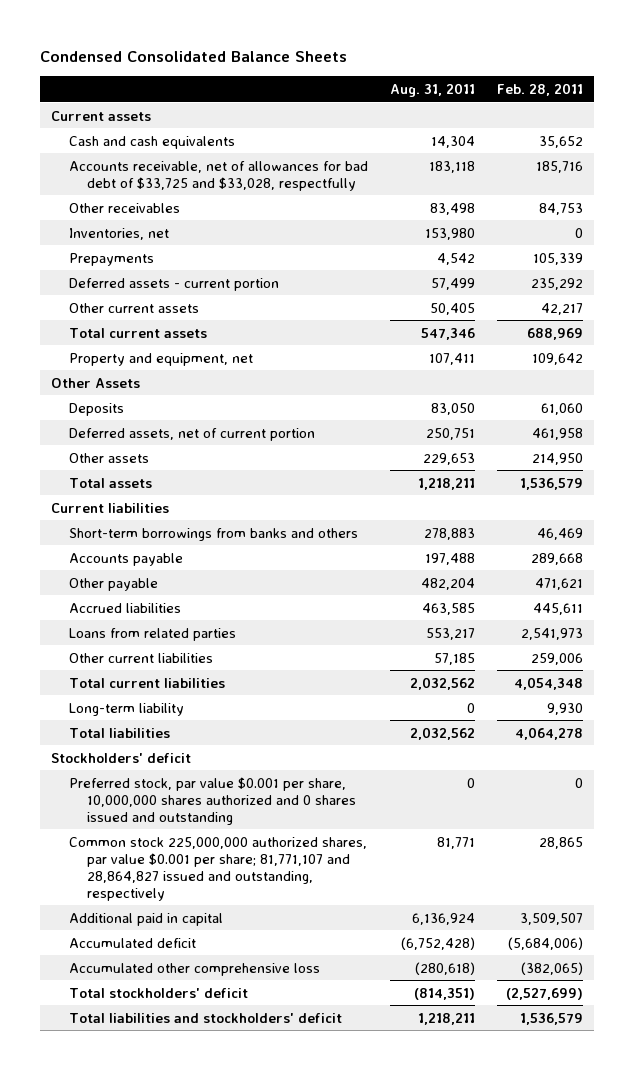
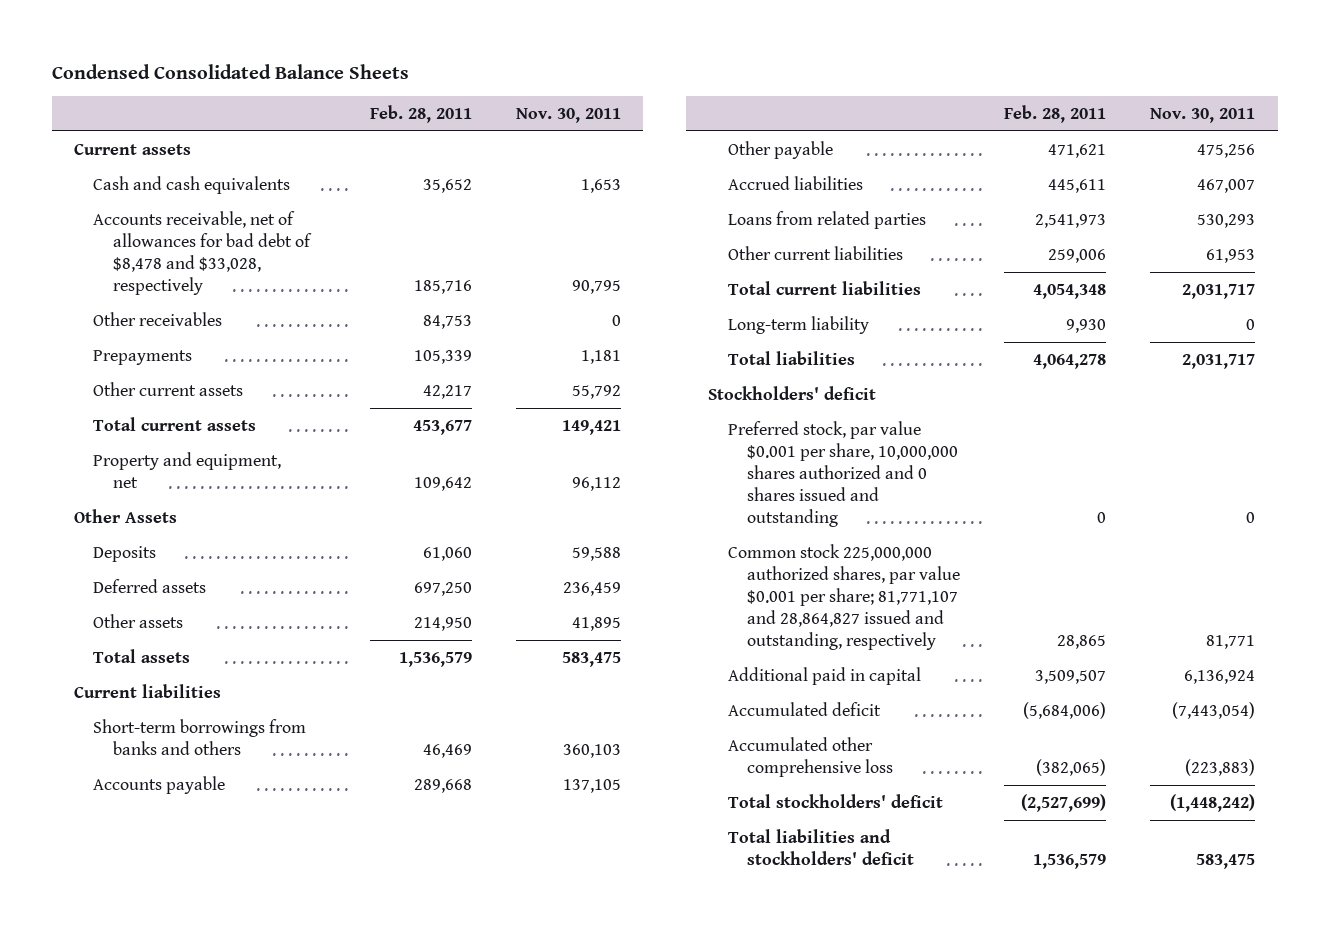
[390,82,476,97] Aug. 31, 2011 -> none
none -> [516,107,622,123] Nov. 30, 2011
[68,160,368,191] Accounts receivable, net of allowances for bad debt of $33,725 and $33,028, respectfully -> [93,210,312,295] Accounts receivable, net of allowances for bad debt of $8,478 and $33,028, respectively
[68,227,169,240] Inventories, net -> none
[68,277,279,291] Deferred assets - current portion -> none
[527,327,584,340] 688,969 -> [412,419,472,435] 453,677
[68,427,315,441] Deferred assets, net of current portion -> [93,578,207,593] Deferred assets
[532,427,584,440] 461,958 -> [413,581,472,596] 697,250

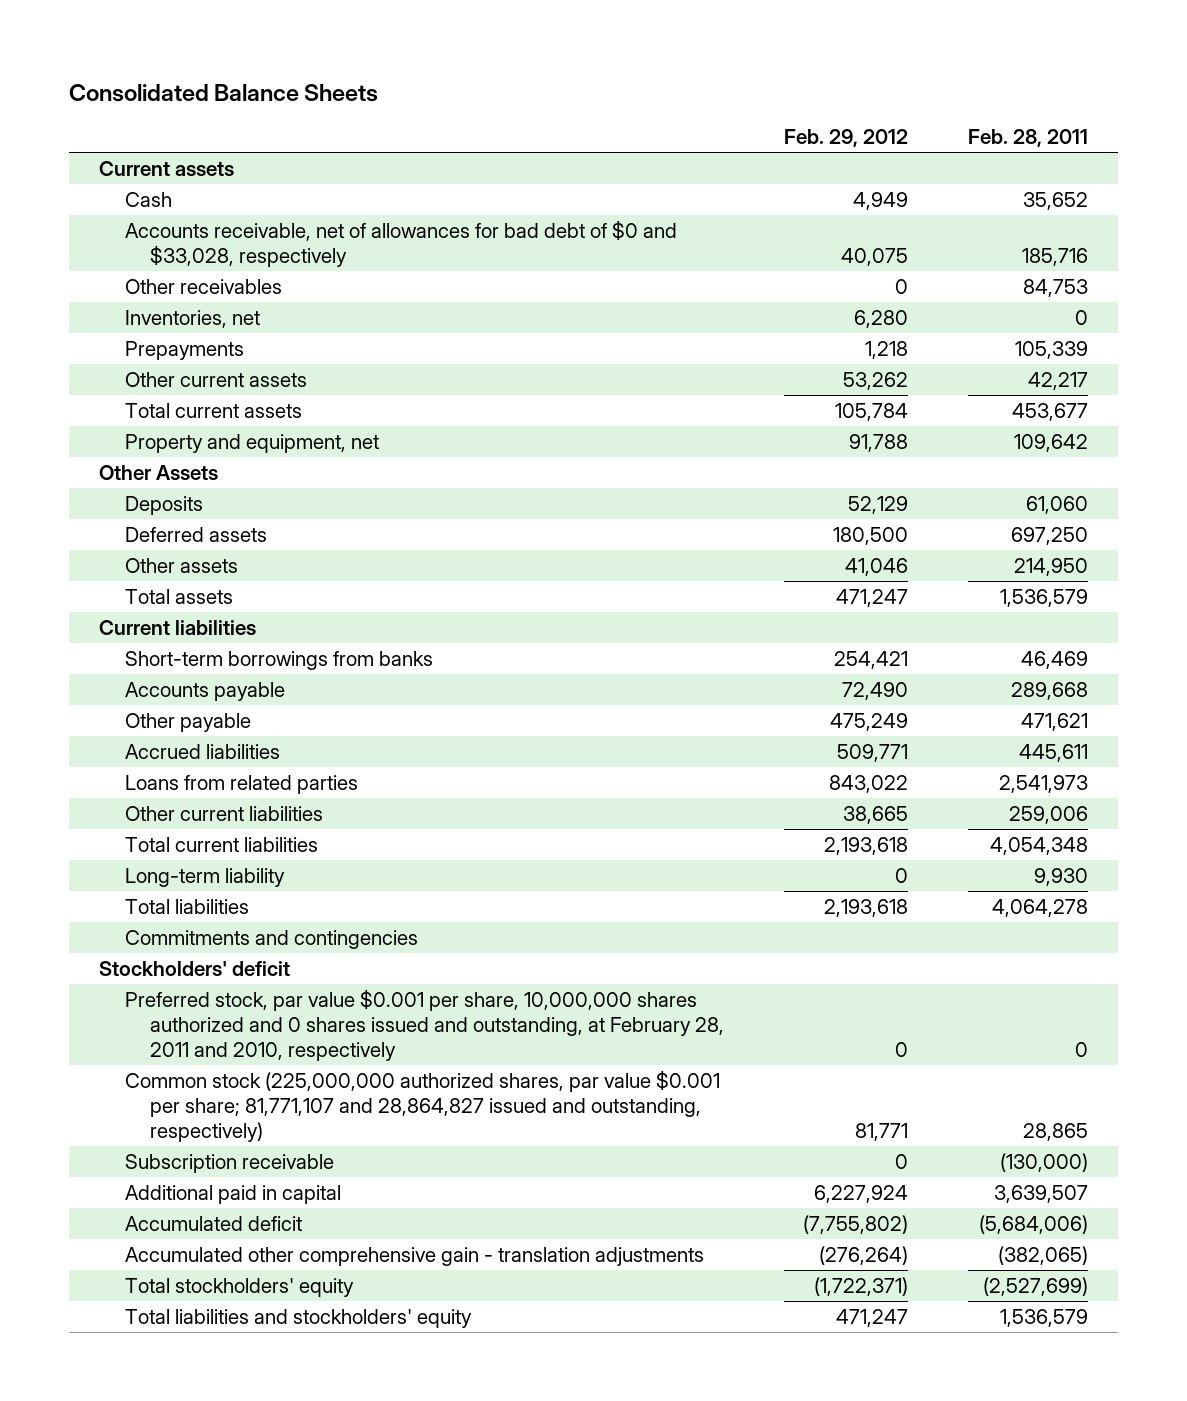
[51,63,409,79] Condensed Consolidated Balance Sheets -> [69,83,379,102] Consolidated Balance Sheets
[516,107,622,123] Nov. 30, 2011 -> none
none -> [784,128,909,147] Feb. 29, 2012
[93,175,291,194] Cash and cash equivalents -> [124,191,172,207] Cash
[93,210,312,295] Accounts receivable, net of allowances for bad debt of $8,478 and $33,028, respectively -> [124,219,677,268] Accounts receivable, net of allowances for bad debt of $0 and $33,028, respectively
none -> [124,309,260,328] Inventories, net
[93,718,307,755] Short-term borrowings from banks and others -> [124,650,433,670] Short-term borrowings from banks
none -> [124,929,418,949] Commitments and contingencies
[727,420,959,527] Preferred stock, par value $0.001 per share, 10,000,000 shares authorized and 0 shares issued and outstanding -> [124,988,725,1062] Preferred stock, par value $0.001 per share, 10,000,000 shares authorized and 0 shares issued and outstanding, at February 28, 2011 and 2010, respectively
[727,543,961,650] Common stock 225,000,000 authorized shares, par value $0.001 per share; 81,771,107 and 28,864,827 issued and outstanding, respectively -> [124,1069,720,1143] Common stock (225,000,000 authorized shares, par value $0.001 per share; 81,771,107 and 28,864,827 issued and outstanding, respectively)
none -> [124,1153,334,1173] Subscription receivable
[1035,669,1107,684] 3,509,507 -> [994,1184,1089,1203] 3,639,507
[727,736,894,777] Accumulated other comprehensive loss -> [124,1246,704,1266] Accumulated other comprehensive gain - translation adjustments
[727,793,943,808] Total stockholders' deficit -> [124,1277,354,1297] Total stockholders' equity
[727,828,915,865] Total liabilities and stockholders' deficit -> [124,1308,472,1328] Total liabilities and stockholders' equity

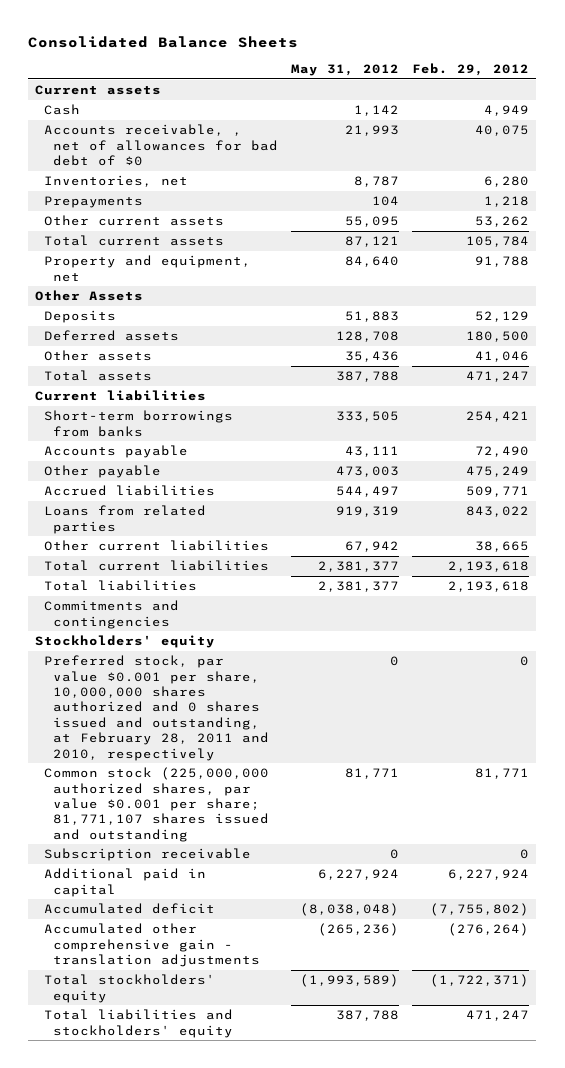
[968,128,1089,147] Feb. 28, 2011 -> none
none -> [291,63,400,76] May 31, 2012
[124,278,282,294] Other receivables -> none
[124,219,677,268] Accounts receivable, net of allowances for bad debt of $0 and $33,028, respectively -> [43,124,278,166] Accounts receivable, , net of allowances for bad debt of $0
[124,867,285,887] Long-term liability -> none
[99,960,291,976] Stockholders' deficit -> [35,635,216,649] Stockholders' equity
[124,1069,720,1143] Common stock (225,000,000 authorized shares, par value $0.001 per share; 81,771,107 and 28,864,827 issued and outstanding, respectively) -> [43,767,269,842] Common stock (225,000,000 authorized shares, par value $0.001 per share; 81,771,107 shares issued and outstanding

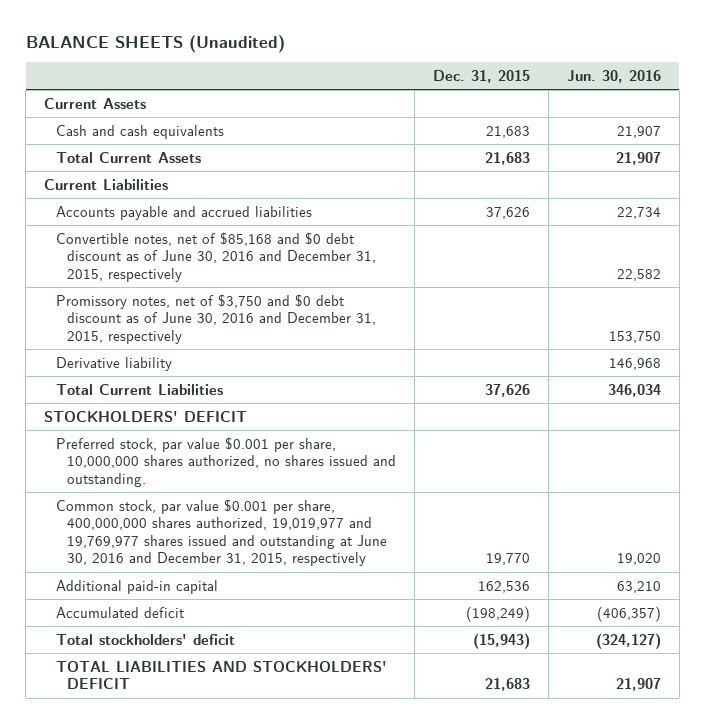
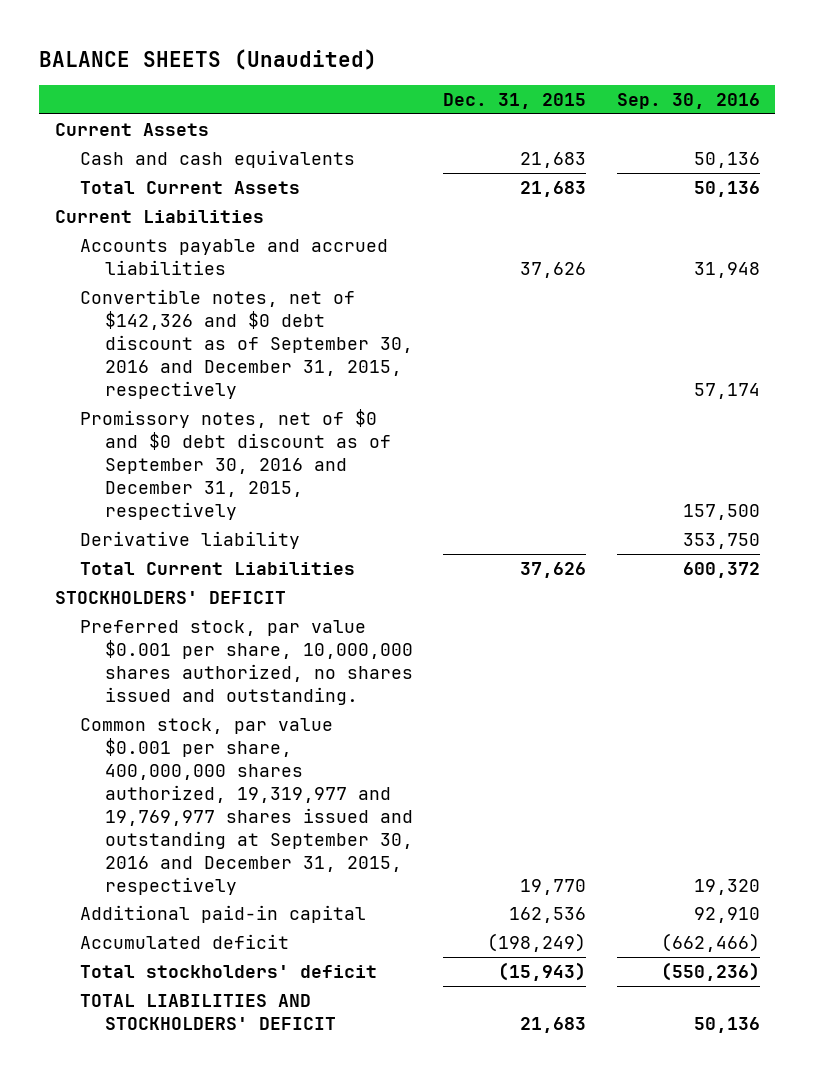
[566,69,661,83] Jun. 30, 2016 -> none
none -> [616,92,760,109] Sep. 30, 2016
[55,231,377,282] Convertible notes, net of $85,168 and $0 debt discount as of June 30, 2016 and December 31, 2015, respectively -> [79,288,413,399] Convertible notes, net of $142,326 and $0 debt discount as of September 30, 2016 and December 31, 2015, respectively
[55,293,377,344] Promissory notes, net of $3,750 and $0 debt discount as of June 30, 2016 and December 31, 2015, respectively -> [79,408,391,520] Promissory notes, net of $0 and $0 debt discount as of September 30, 2016 and December 31, 2015, respectively
[55,498,388,567] Common stock, par value $0.001 per share, 400,000,000 shares authorized, 19,019,977 and 19,769,977 shares issued and outstanding at June 30, 2016 and December 31, 2015, respectively -> [79,717,413,895] Common stock, par value $0.001 per share, 400,000,000 shares authorized, 19,319,977 and 19,769,977 shares issued and outstanding at September 30, 2016 and December 31, 2015, respectively

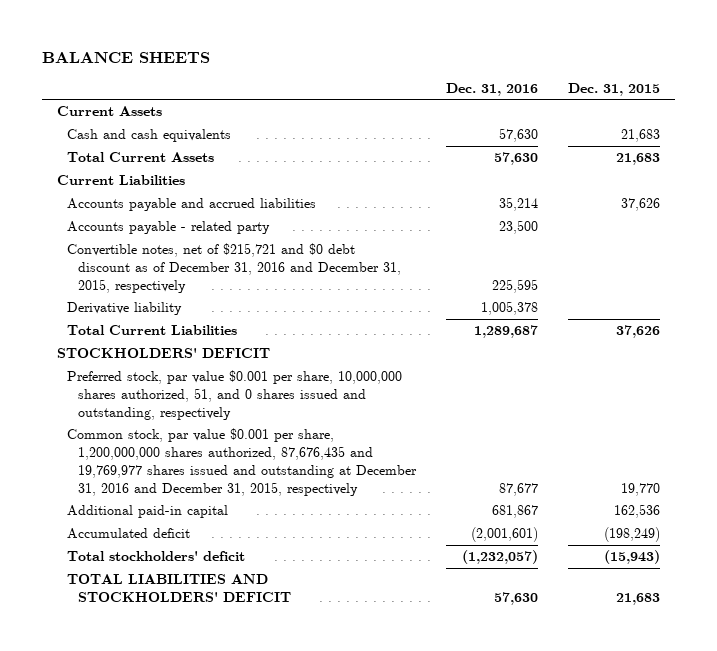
[39,49,378,71] BALANCE SHEETS (Unaudited) -> [41,51,210,63] BALANCE SHEETS
[616,92,760,109] Sep. 30, 2016 -> none
none -> [446,82,539,96] Dec. 31, 2016
[79,408,391,520] Promissory notes, net of $0 and $0 debt discount as of September 30, 2016 and December 31, 2015, respectively -> none
none -> [67,221,271,235] Accounts payable - related party
[79,288,413,399] Convertible notes, net of $142,326 and $0 debt discount as of September 30, 2016 and December 31, 2015, respectively -> [67,243,402,293] Convertible notes, net of $215,721 and $0 debt discount as of December 31, 2016 and December 31, 2015, respectively
[79,619,413,705] Preferred stock, par value $0.001 per share, 10,000,000 shares authorized, no shares issued and outstanding. -> [67,370,403,420] Preferred stock, par value $0.001 per share, 10,000,000 shares authorized, 51, and 0 shares issued and outstanding, respectively
[79,717,413,895] Common stock, par value $0.001 per share, 400,000,000 shares authorized, 19,319,977 and 19,769,977 shares issued and outstanding at September 30, 2016 and December 31, 2015, respectively -> [67,428,418,496] Common stock, par value $0.001 per share, 1,200,000,000 shares authorized, 87,676,435 and 19,769,977 shares issued and outstanding at December 31, 2016 and December 31, 2015, respectively

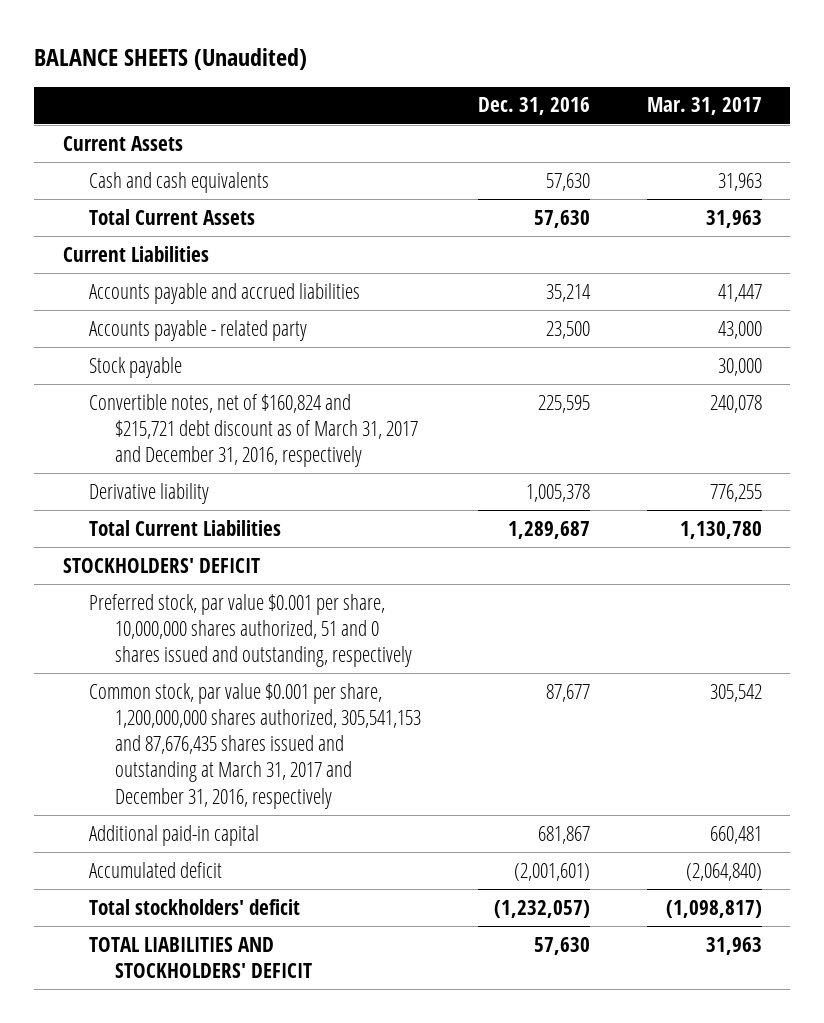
[41,51,210,63] BALANCE SHEETS -> [34,48,308,71] BALANCE SHEETS (Unaudited)
[568,82,661,96] Dec. 31, 2015 -> none
none -> [646,97,762,116] Mar. 31, 2017
none -> [89,356,183,378] Stock payable
[67,243,402,293] Convertible notes, net of $215,721 and $0 debt discount as of December 31, 2016 and December 31, 2015, respectively -> [89,393,419,468] Convertible notes, net of $160,824 and $215,721 debt discount as of March 31, 2017 and December 31, 2016, respectively
[67,370,403,420] Preferred stock, par value $0.001 per share, 10,000,000 shares authorized, 51, and 0 shares issued and outstanding, respectively -> [89,593,413,668] Preferred stock, par value $0.001 per share, 10,000,000 shares authorized, 51 and 0 shares issued and outstanding, respectively
[67,428,418,496] Common stock, par value $0.001 per share, 1,200,000,000 shares authorized, 87,676,435 and 19,769,977 shares issued and outstanding at December 31, 2016 and December 31, 2015, respectively -> [89,682,422,809] Common stock, par value $0.001 per share, 1,200,000,000 shares authorized, 305,541,153 and 87,676,435 shares issued and outstanding at March 31, 2017 and December 31, 2016, respectively

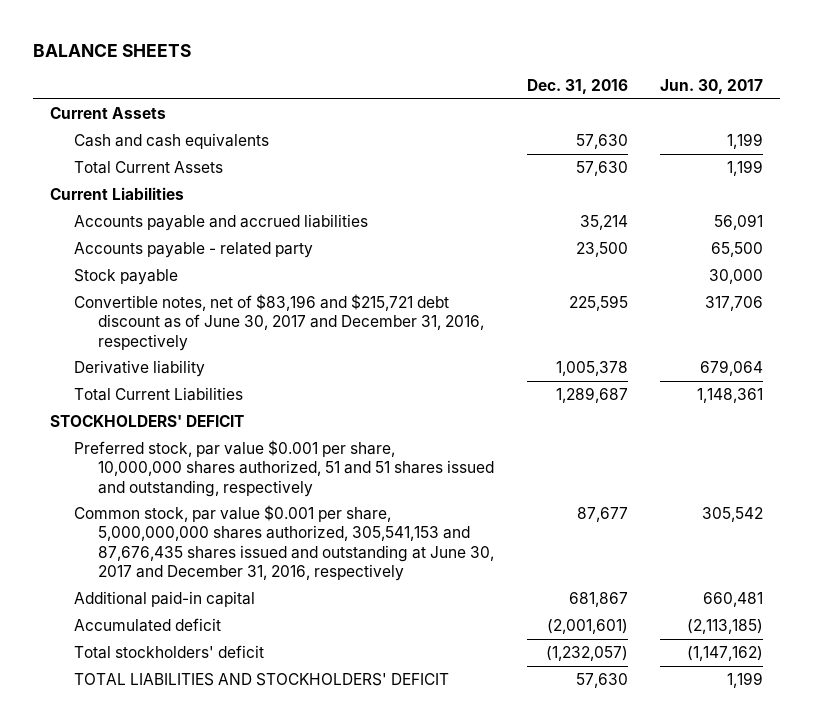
[34,48,308,71] BALANCE SHEETS (Unaudited) -> [33,43,192,57] BALANCE SHEETS
[646,97,762,116] Mar. 31, 2017 -> none
none -> [660,79,764,95] Jun. 30, 2017
[89,393,419,468] Convertible notes, net of $160,824 and $215,721 debt discount as of March 31, 2017 and December 31, 2016, respectively -> [73,293,485,351] Convertible notes, net of $83,196 and $215,721 debt discount as of June 30, 2017 and December 31, 2016, respectively
[89,593,413,668] Preferred stock, par value $0.001 per share, 10,000,000 shares authorized, 51 and 0 shares issued and outstanding, respectively -> [73,439,495,497] Preferred stock, par value $0.001 per share, 10,000,000 shares authorized, 51 and 51 shares issued and outstanding, respectively
[89,682,422,809] Common stock, par value $0.001 per share, 1,200,000,000 shares authorized, 305,541,153 and 87,676,435 shares issued and outstanding at March 31, 2017 and December 31, 2016, respectively -> [73,504,495,582] Common stock, par value $0.001 per share, 5,000,000,000 shares authorized, 305,541,153 and 87,676,435 shares issued and outstanding at June 30, 2017 and December 31, 2016, respectively

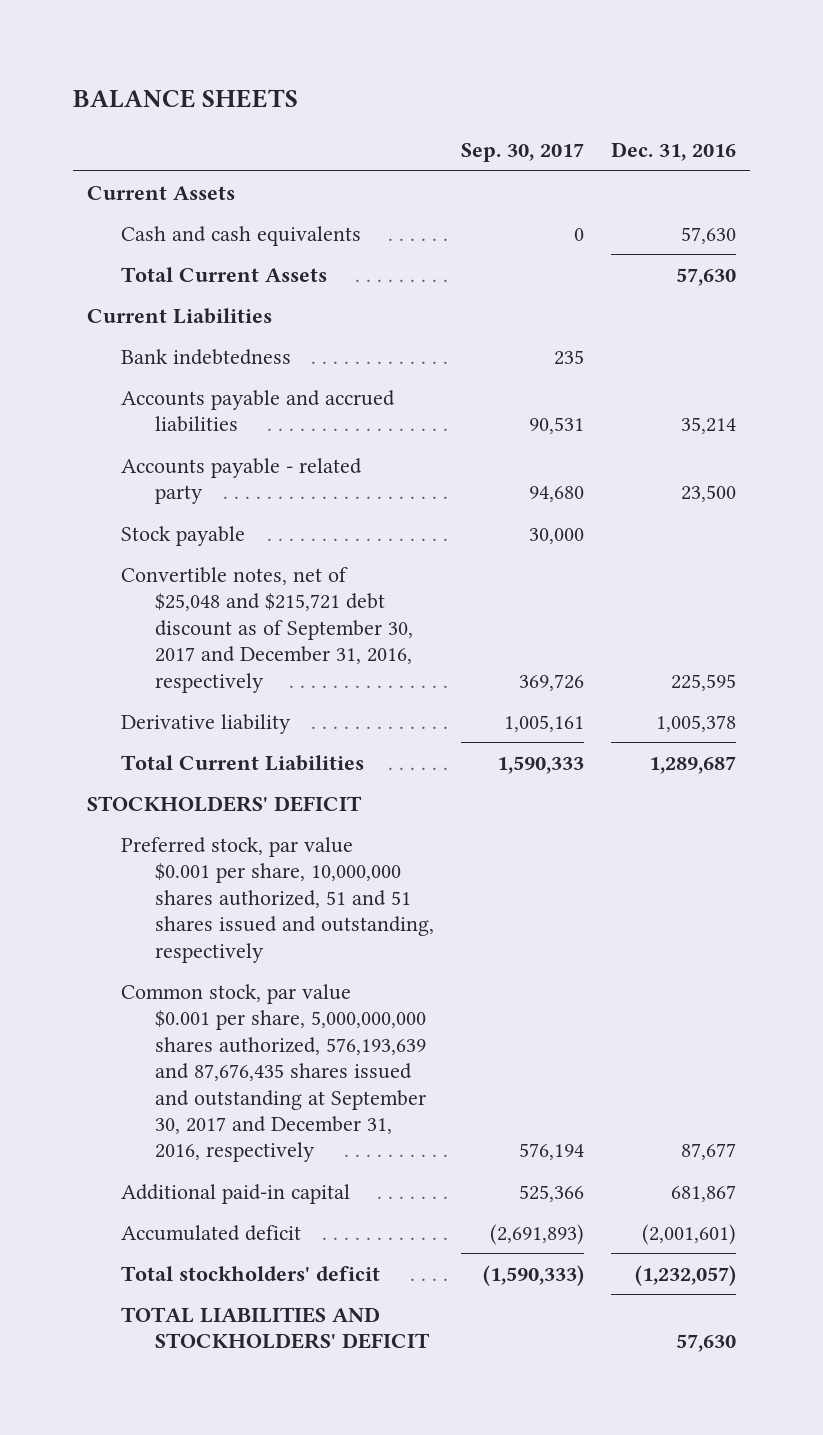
[660,79,764,95] Jun. 30, 2017 -> none
none -> [461,143,585,163] Sep. 30, 2017
none -> [120,348,291,365] Bank indebtedness
[73,293,485,351] Convertible notes, net of $83,196 and $215,721 debt discount as of June 30, 2017 and December 31, 2016, respectively -> [120,566,414,693] Convertible notes, net of $25,048 and $215,721 debt discount as of September 30, 2017 and December 31, 2016, respectively
[73,504,495,582] Common stock, par value $0.001 per share, 5,000,000,000 shares authorized, 305,541,153 and 87,676,435 shares issued and outstanding at June 30, 2017 and December 31, 2016, respectively -> [120,983,427,1163] Common stock, par value $0.001 per share, 5,000,000,000 shares authorized, 576,193,639 and 87,676,435 shares issued and outstanding at September 30, 2017 and December 31, 2016, respectively

